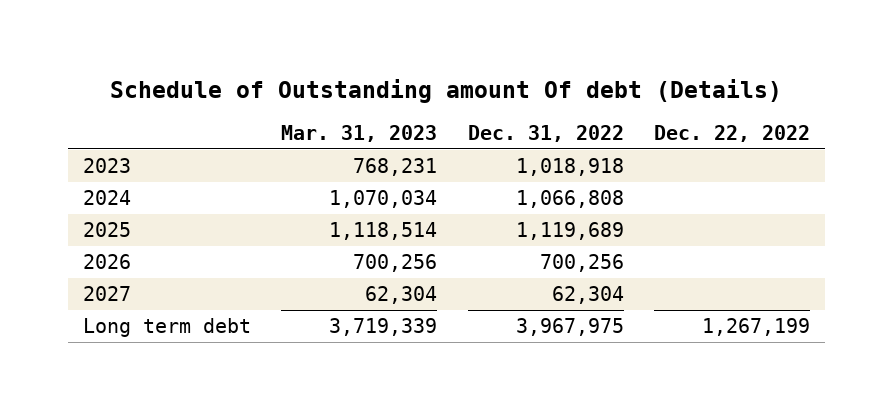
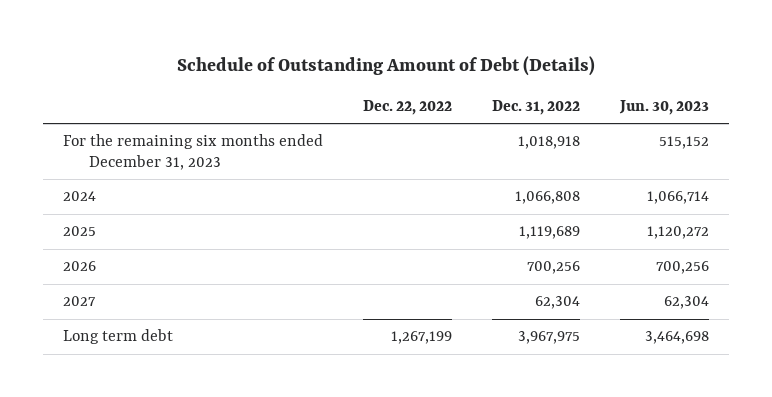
[110,78,783,103] Schedule of Outstanding amount Of debt (Details) -> [177,56,596,77] Schedule of Outstanding Amount of Debt (Details)
[281,125,438,143] Mar. 31, 2023 -> none
none -> [618,100,709,116] Jun. 30, 2023
[82,157,131,173] 2023 -> [63,134,324,171] For the remaining six months ended December 31, 2023

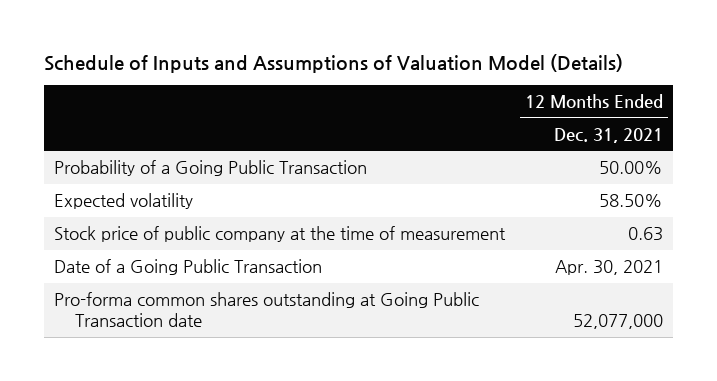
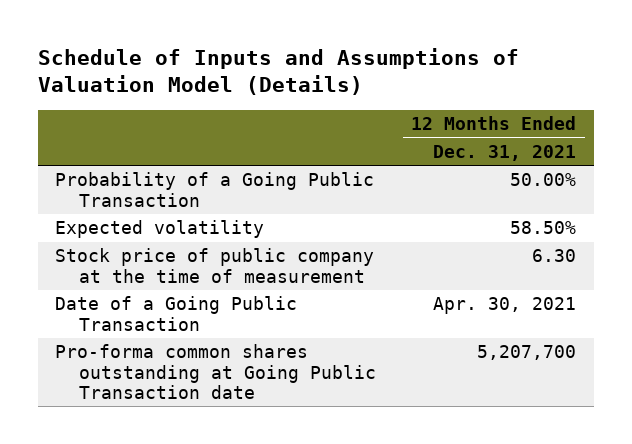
[628,226,664,241] 0.63 -> [532,249,577,263] 6.30
[573,313,664,329] 52,077,000 -> [477,345,577,361] 5,207,700

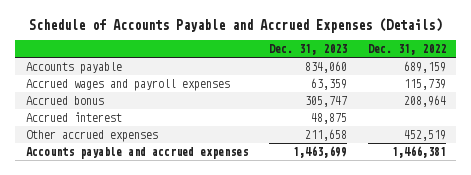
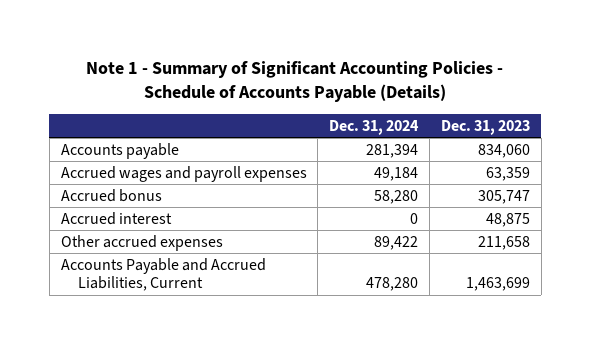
[28,18,442,34] Schedule of Accounts Payable and Accrued Expenses (Details) -> [86,60,504,103] Note 1 - Summary of Significant Accounting Policies - Schedule of Accounts Payable (Details)
[367,44,446,56] Dec. 31, 2022 -> none
none -> [329,120,420,136] Dec. 31, 2024
[25,147,248,160] Accounts payable and accrued expenses -> [60,257,266,292] Accounts Payable and Accrued Liabilities, Current

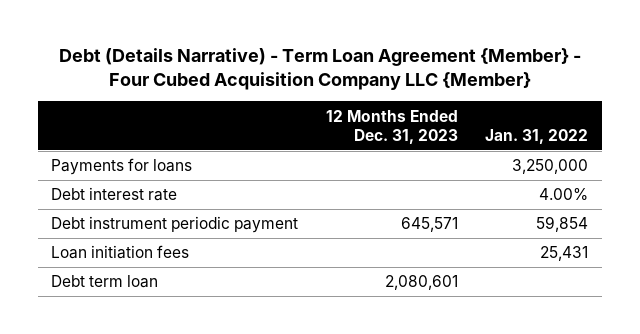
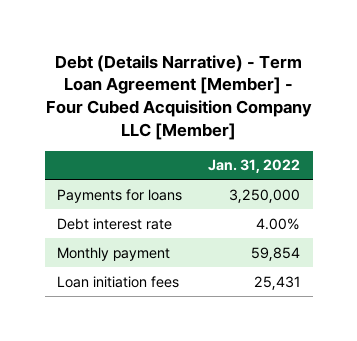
[58,47,581,90] Debt (Details Narrative) - Term Loan Agreement {Member} - Four Cubed Acquisition Company LLC {Member} -> [45,54,312,140] Debt (Details Narrative) - Term Loan Agreement [Member] - Four Cubed Acquisition Company LLC [Member]
[325,109,458,144] 12 Months Ended Dec. 31, 2023 -> none
[51,216,299,234] Debt instrument periodic payment -> [57,246,171,261] Monthly payment
[51,275,159,289] Debt term loan -> none

